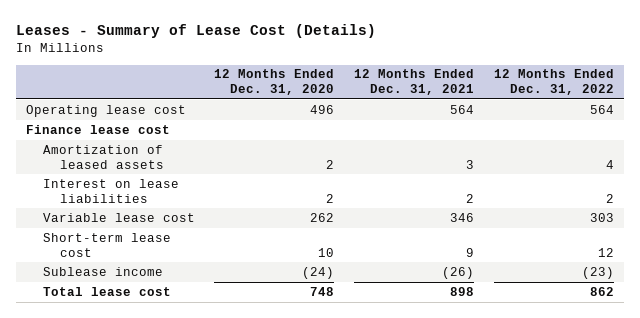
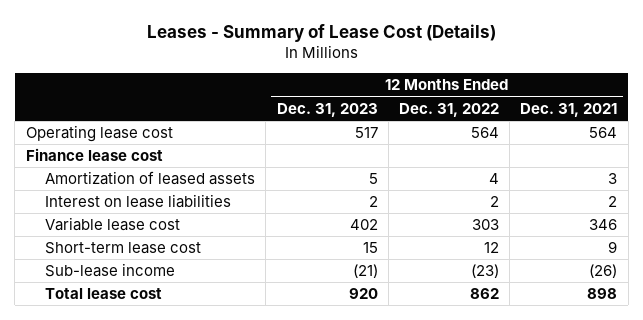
[214,69,335,96] 12 Months Ended Dec. 31, 2020 -> none
none -> [276,102,378,117] Dec. 31, 2023
[42,266,163,276] Sublease income -> [45,263,176,278] Sub-lease income

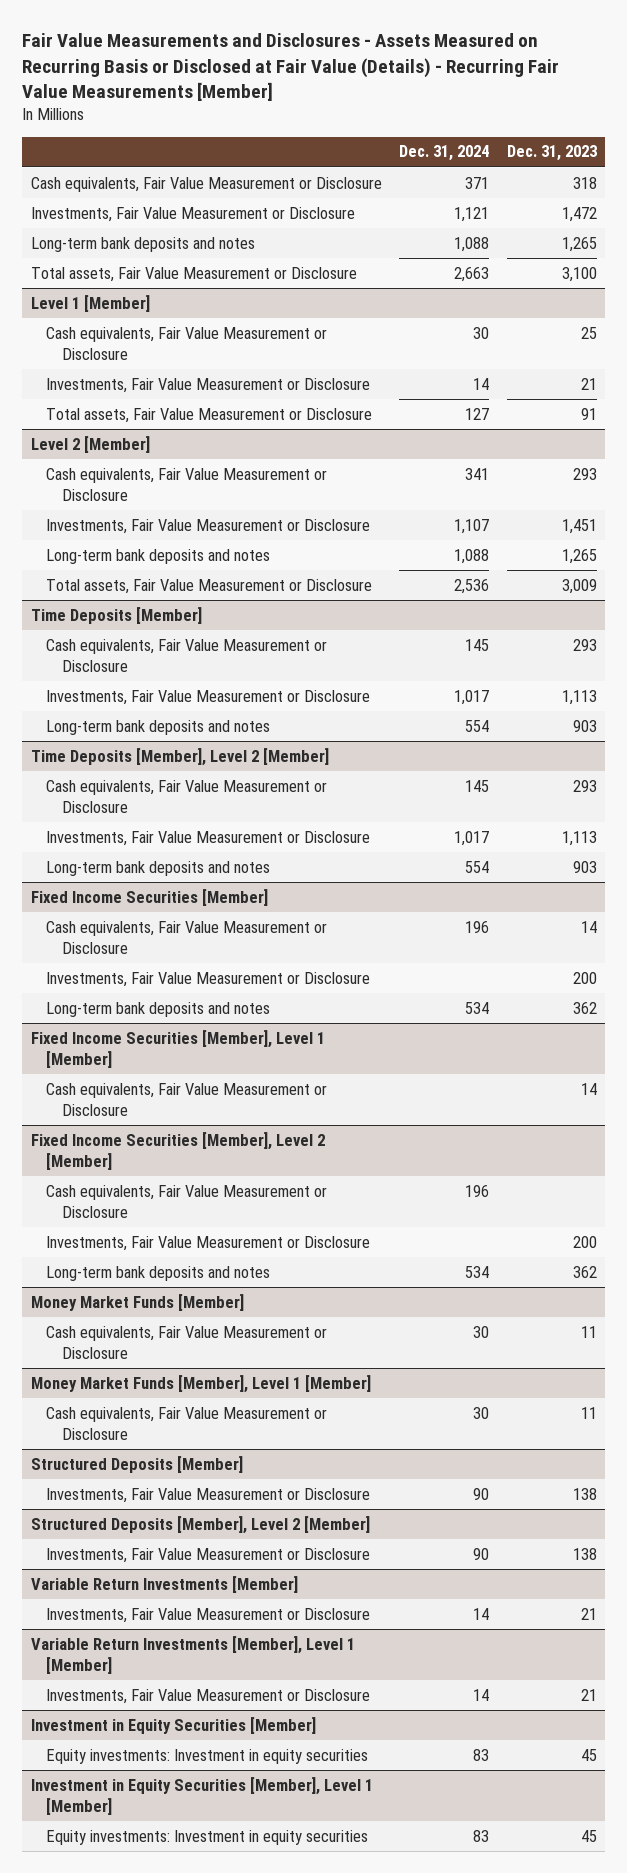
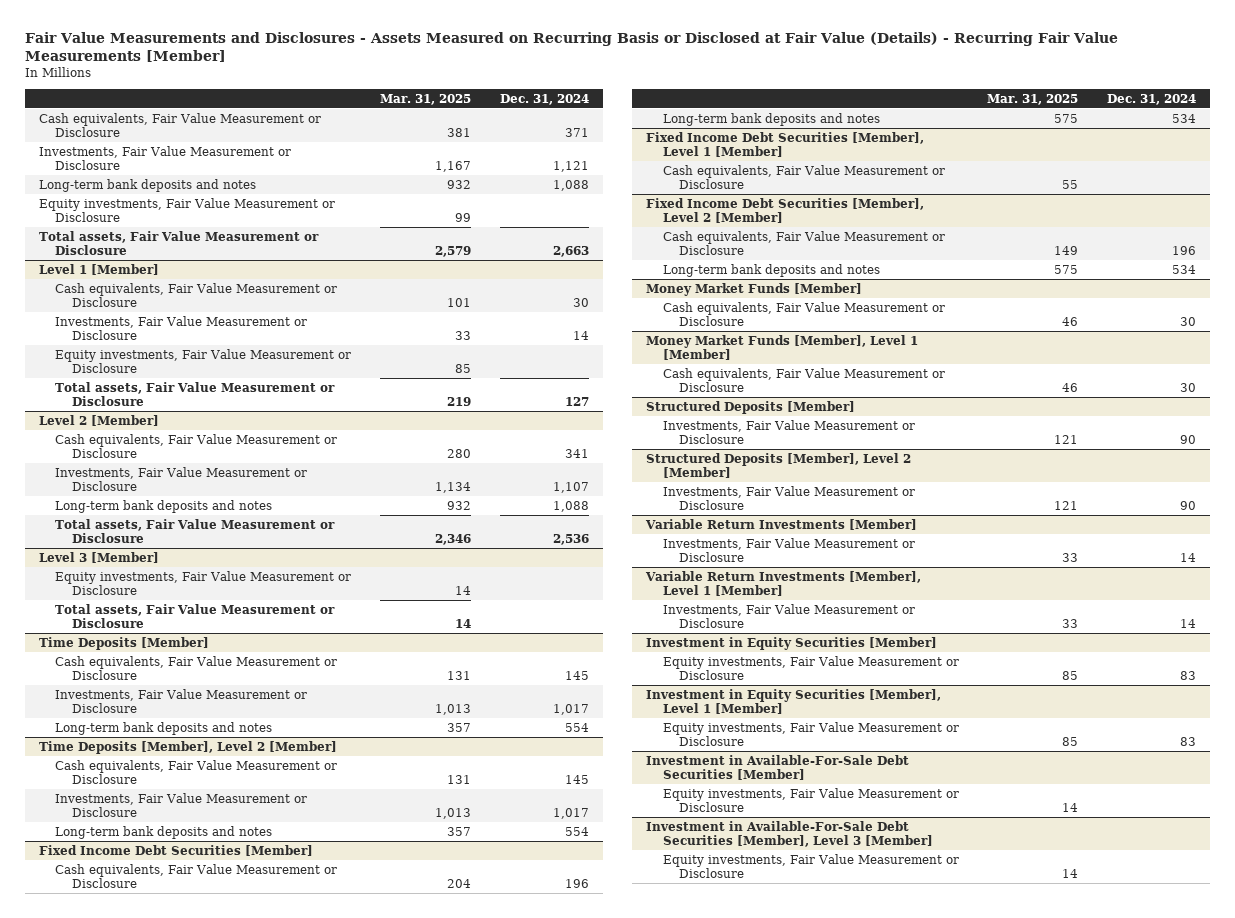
[506,145,597,162] Dec. 31, 2023 -> none
none -> [379,93,471,105] Mar. 31, 2025
none -> [39,197,336,223] Equity investments, Fair Value Measurement or Disclosure
none -> [55,348,352,374] Equity investments, Fair Value Measurement or Disclosure
none -> [39,551,160,563] Level 3 [Member]
none -> [55,570,352,596] Equity investments, Fair Value Measurement or Disclosure
none -> [55,603,336,629] Total assets, Fair Value Measurement or Disclosure
[30,888,268,906] Fixed Income Securities [Member] -> [39,844,314,856] Fixed Income Debt Securities [Member]
[46,971,371,987] Investments, Fair Value Measurement or Disclosure -> none
[30,1029,325,1068] Fixed Income Securities [Member], Level 1 [Member] -> [646,131,925,158] Fixed Income Debt Securities [Member], Level 1 [Member]
[30,1131,325,1170] Fixed Income Securities [Member], Level 2 [Member] -> [646,197,925,224] Fixed Income Debt Securities [Member], Level 2 [Member]
[46,1235,371,1251] Investments, Fair Value Measurement or Disclosure -> none
[46,1748,369,1764] Equity investments: Investment in equity securities -> none
none -> [662,655,959,681] Equity investments, Fair Value Measurement or Disclosure
[46,1829,369,1845] Equity investments: Investment in equity securities -> none
none -> [662,721,959,747] Equity investments, Fair Value Measurement or Disclosure
none -> [646,754,910,781] Investment in Available-For-Sale Debt Securities [Member]
none -> [662,787,959,813] Equity investments, Fair Value Measurement or Disclosure
none -> [646,820,933,848] Investment in Available-For-Sale Debt Securities [Member], Level 3 [Member]
none -> [662,853,959,879] Equity investments, Fair Value Measurement or Disclosure

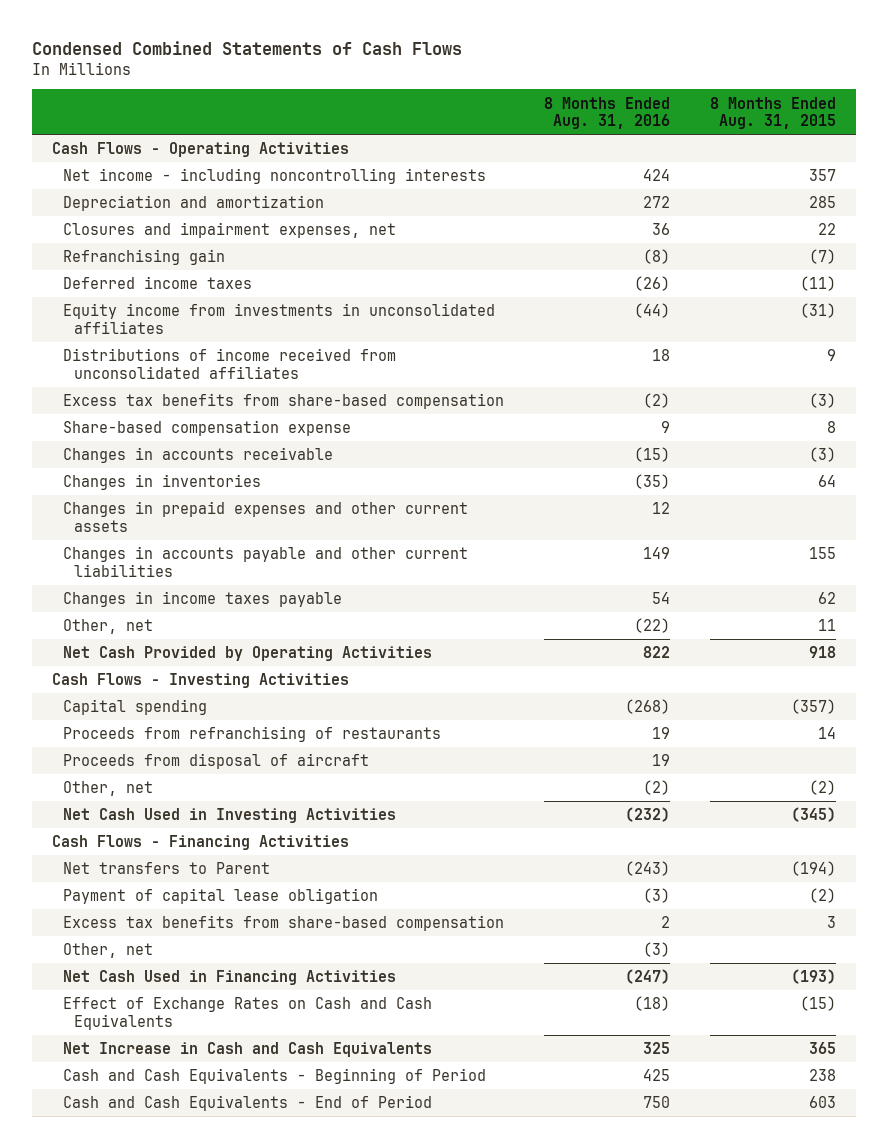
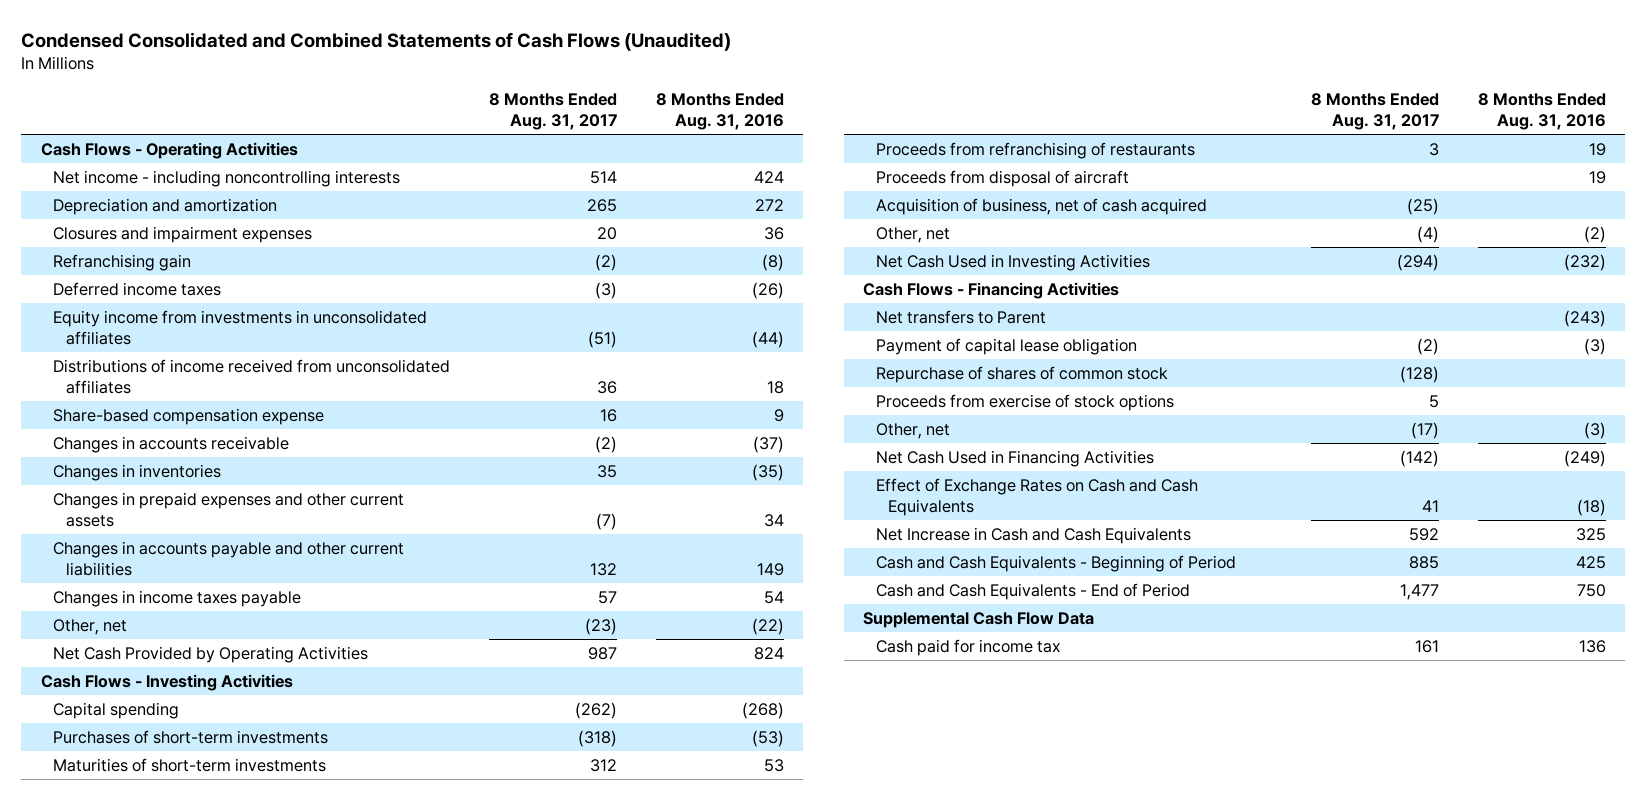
[31,40,462,55] Condensed Combined Statements of Cash Flows -> [21,31,732,51] Condensed Consolidated and Combined Statements of Cash Flows (Unaudited)
[709,96,836,129] 8 Months Ended Aug. 31, 2015 -> none
none -> [488,93,617,131] 8 Months Ended Aug. 31, 2017
[62,222,396,239] Closures and impairment expenses, net -> [53,225,313,243] Closures and impairment expenses
[62,393,504,410] Excess tax benefits from share-based compensation -> none
[633,447,670,463] (15) -> [752,435,784,453] (37)
[651,502,670,515] 12 -> [763,513,784,527] 34
[642,646,670,659] 822 -> [753,646,784,660] 824
none -> [53,729,329,744] Purchases of short-term investments
none -> [53,757,327,772] Maturities of short-term investments
none -> [875,197,1207,215] Acquisition of business, net of cash acquired
[62,915,504,932] Excess tax benefits from share-based compensation -> none
none -> [875,365,1168,383] Repurchase of shares of common stock
none -> [875,393,1174,411] Proceeds from exercise of stock options
[624,969,670,985] (247) -> [1563,449,1606,467] (249)
none -> [863,611,1095,628] Supplemental Cash Flow Data
none -> [875,638,1060,656] Cash paid for income tax

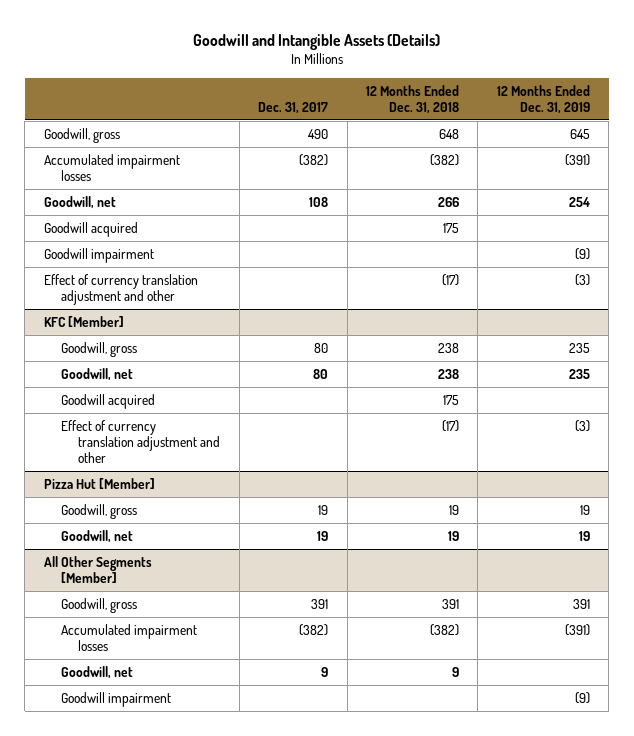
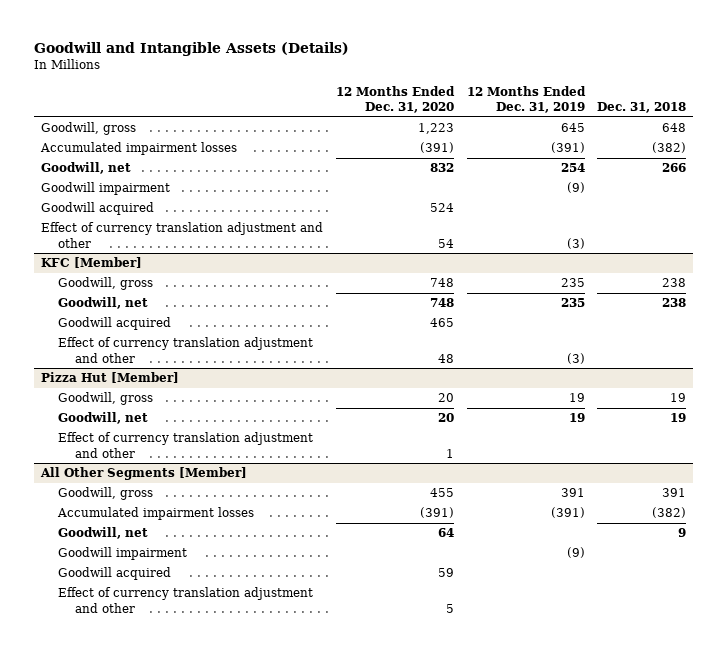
[258,101,329,114] Dec. 31, 2017 -> none
[366,84,460,114] 12 Months Ended Dec. 31, 2018 -> none
none -> [335,85,455,114] 12 Months Ended Dec. 31, 2020
none -> [597,102,687,114] Dec. 31, 2018
[43,221,138,237] Goodwill acquired -> [40,202,154,216] Goodwill acquired
none -> [57,432,313,458] Effect of currency translation adjustment and other
none -> [57,567,171,581] Goodwill acquired
none -> [57,587,313,613] Effect of currency translation adjustment and other

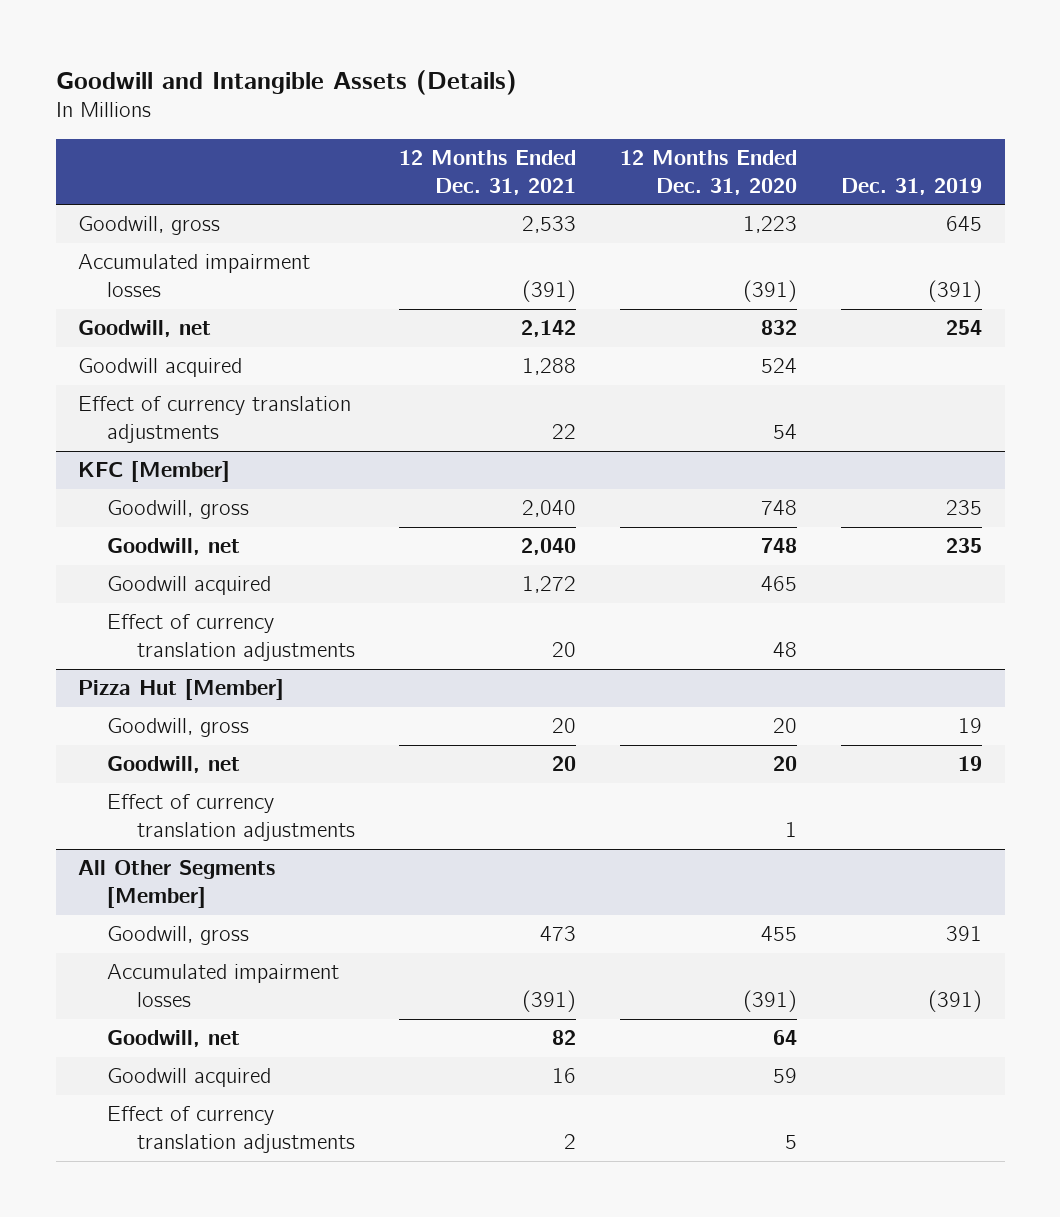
[466,85,586,114] 12 Months Ended Dec. 31, 2019 -> none
[597,102,687,114] Dec. 31, 2018 -> none
none -> [398,150,576,195] 12 Months Ended Dec. 31, 2021
none -> [841,177,983,195] Dec. 31, 2019
[40,182,170,196] Goodwill impairment -> none
[40,222,323,248] Effect of currency translation adjustment and other -> [77,396,351,443] Effect of currency translation adjustments
[57,337,313,363] Effect of currency translation adjustment and other -> [107,614,355,661] Effect of currency translation adjustments
[57,432,313,458] Effect of currency translation adjustment and other -> [107,794,355,841] Effect of currency translation adjustments
[57,547,187,561] Goodwill impairment -> none
[57,587,313,613] Effect of currency translation adjustment and other -> [107,1106,355,1153] Effect of currency translation adjustments

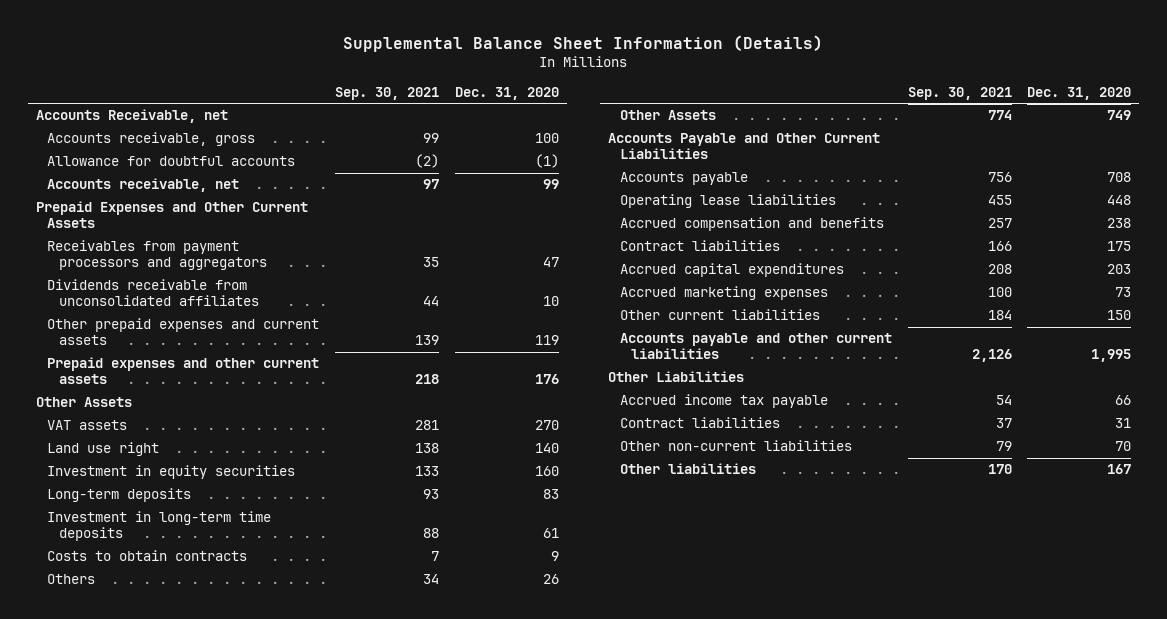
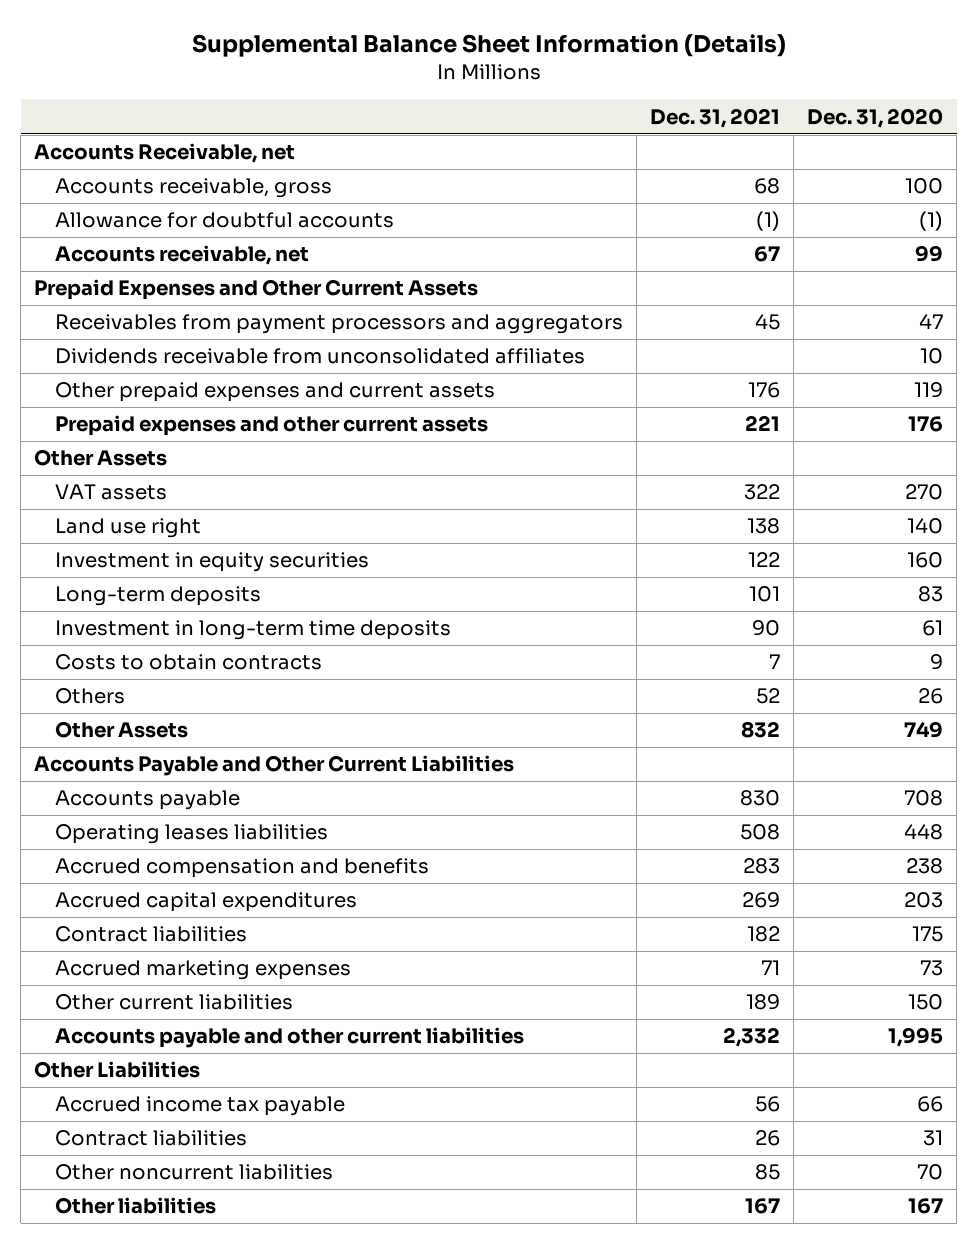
[334,86,439,100] Sep. 30, 2021 -> none
none -> [650,107,781,128] Dec. 31, 2021
[619,194,836,209] Operating lease liabilities -> [55,824,329,845] Operating leases liabilities
[619,240,780,252] Contract liabilities -> [55,926,248,943] Contract liabilities
[619,440,852,452] Other non-current liabilities -> [55,1164,334,1181] Other noncurrent liabilities

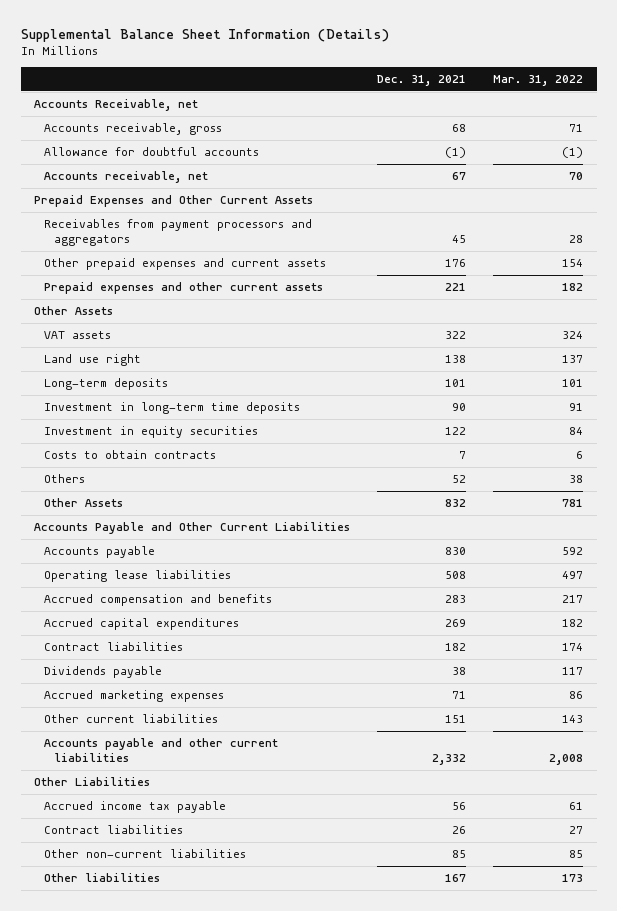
[807,107,944,128] Dec. 31, 2020 -> none
none -> [493,75,584,87] Mar. 31, 2022
[55,348,586,365] Dividends receivable from unconsolidated affiliates -> none
[55,552,370,573] Investment in equity securities -> [44,425,259,438] Investment in equity securities
[55,824,329,845] Operating leases liabilities -> [44,569,232,582] Operating lease liabilities
none -> [44,665,163,678] Dividends payable
[746,994,781,1011] 189 -> [445,714,467,723] 151
[55,1164,334,1181] Other noncurrent liabilities -> [44,848,247,858] Other non-current liabilities

